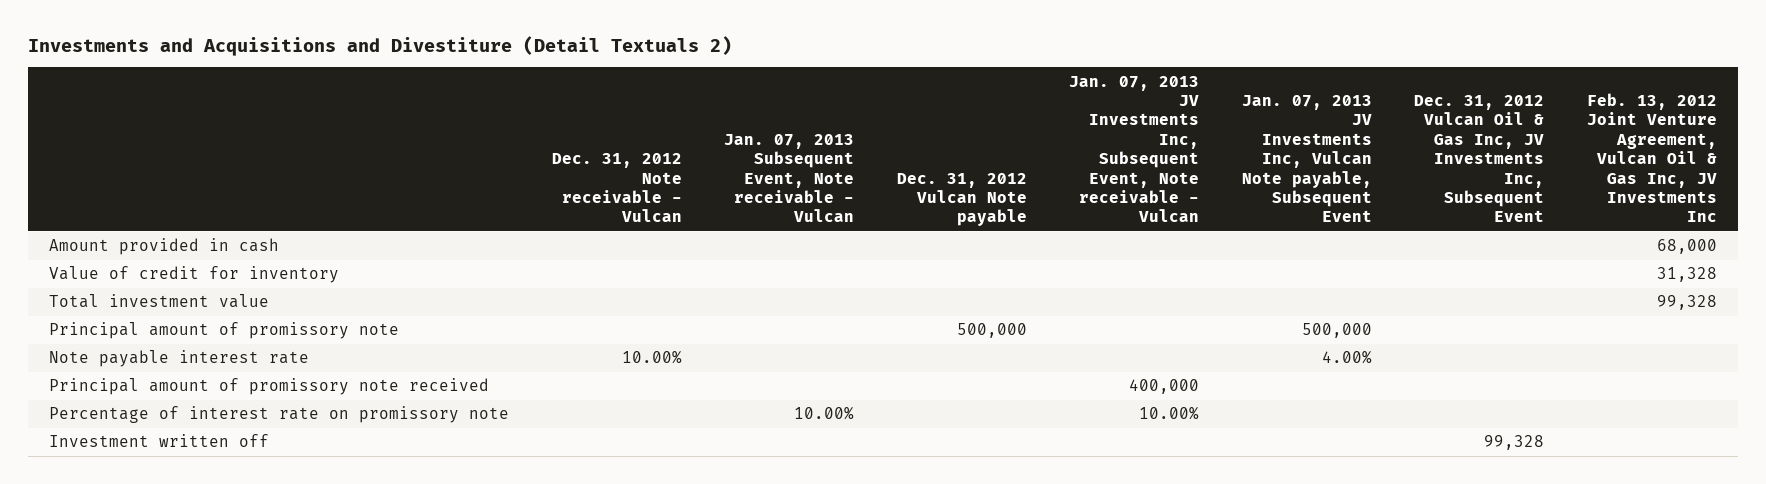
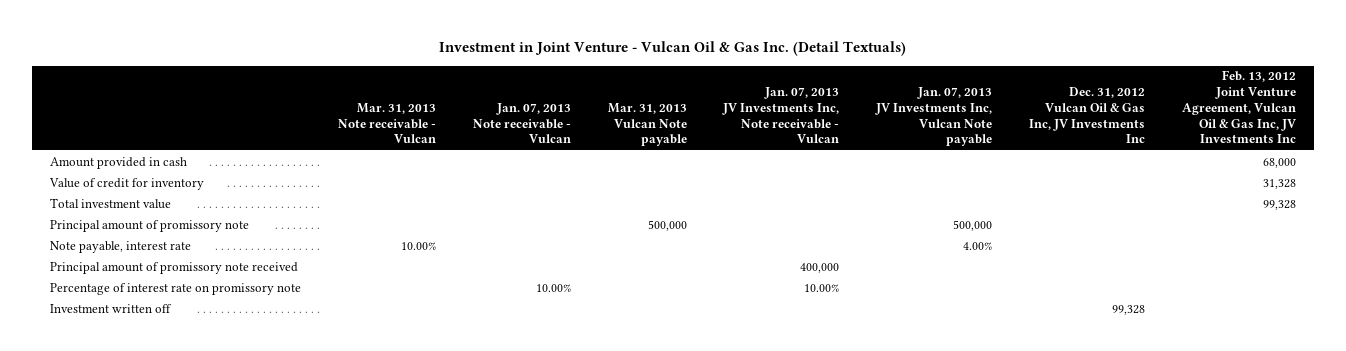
[27,35,732,56] Investments and Acquisitions and Divestiture (Detail Textuals 2) -> [438,41,906,57] Investment in Joint Venture - Vulcan Oil & Gas Inc. (Detail Textuals)
[551,153,682,223] Dec. 31, 2012 Note receivable - Vulcan -> none
[724,133,855,223] Jan. 07, 2013 Subsequent Event, Note receivable - Vulcan -> none
[896,172,1027,227] Dec. 31, 2012 Vulcan Note payable -> none
[1069,75,1200,223] Jan. 07, 2013 JV Investments Inc, Subsequent Event, Note receivable - Vulcan -> none
[1241,95,1372,223] Jan. 07, 2013 JV Investments Inc, Vulcan Note payable, Subsequent Event -> none
[1414,95,1545,223] Dec. 31, 2012 Vulcan Oil & Gas Inc, JV Investments Inc, Subsequent Event -> none
none -> [337,102,436,144] Mar. 31, 2013 Note receivable - Vulcan
none -> [472,102,571,144] Jan. 07, 2013 Note receivable - Vulcan
none -> [607,102,687,147] Mar. 31, 2013 Vulcan Note payable
none -> [722,87,840,144] Jan. 07, 2013 JV Investments Inc, Note receivable - Vulcan
none -> [875,87,993,147] Jan. 07, 2013 JV Investments Inc, Vulcan Note payable
none -> [1028,87,1145,144] Dec. 31, 2012 Vulcan Oil & Gas Inc, JV Investments Inc
[48,350,309,368] Note payable interest rate -> [50,240,192,253] Note payable, interest rate

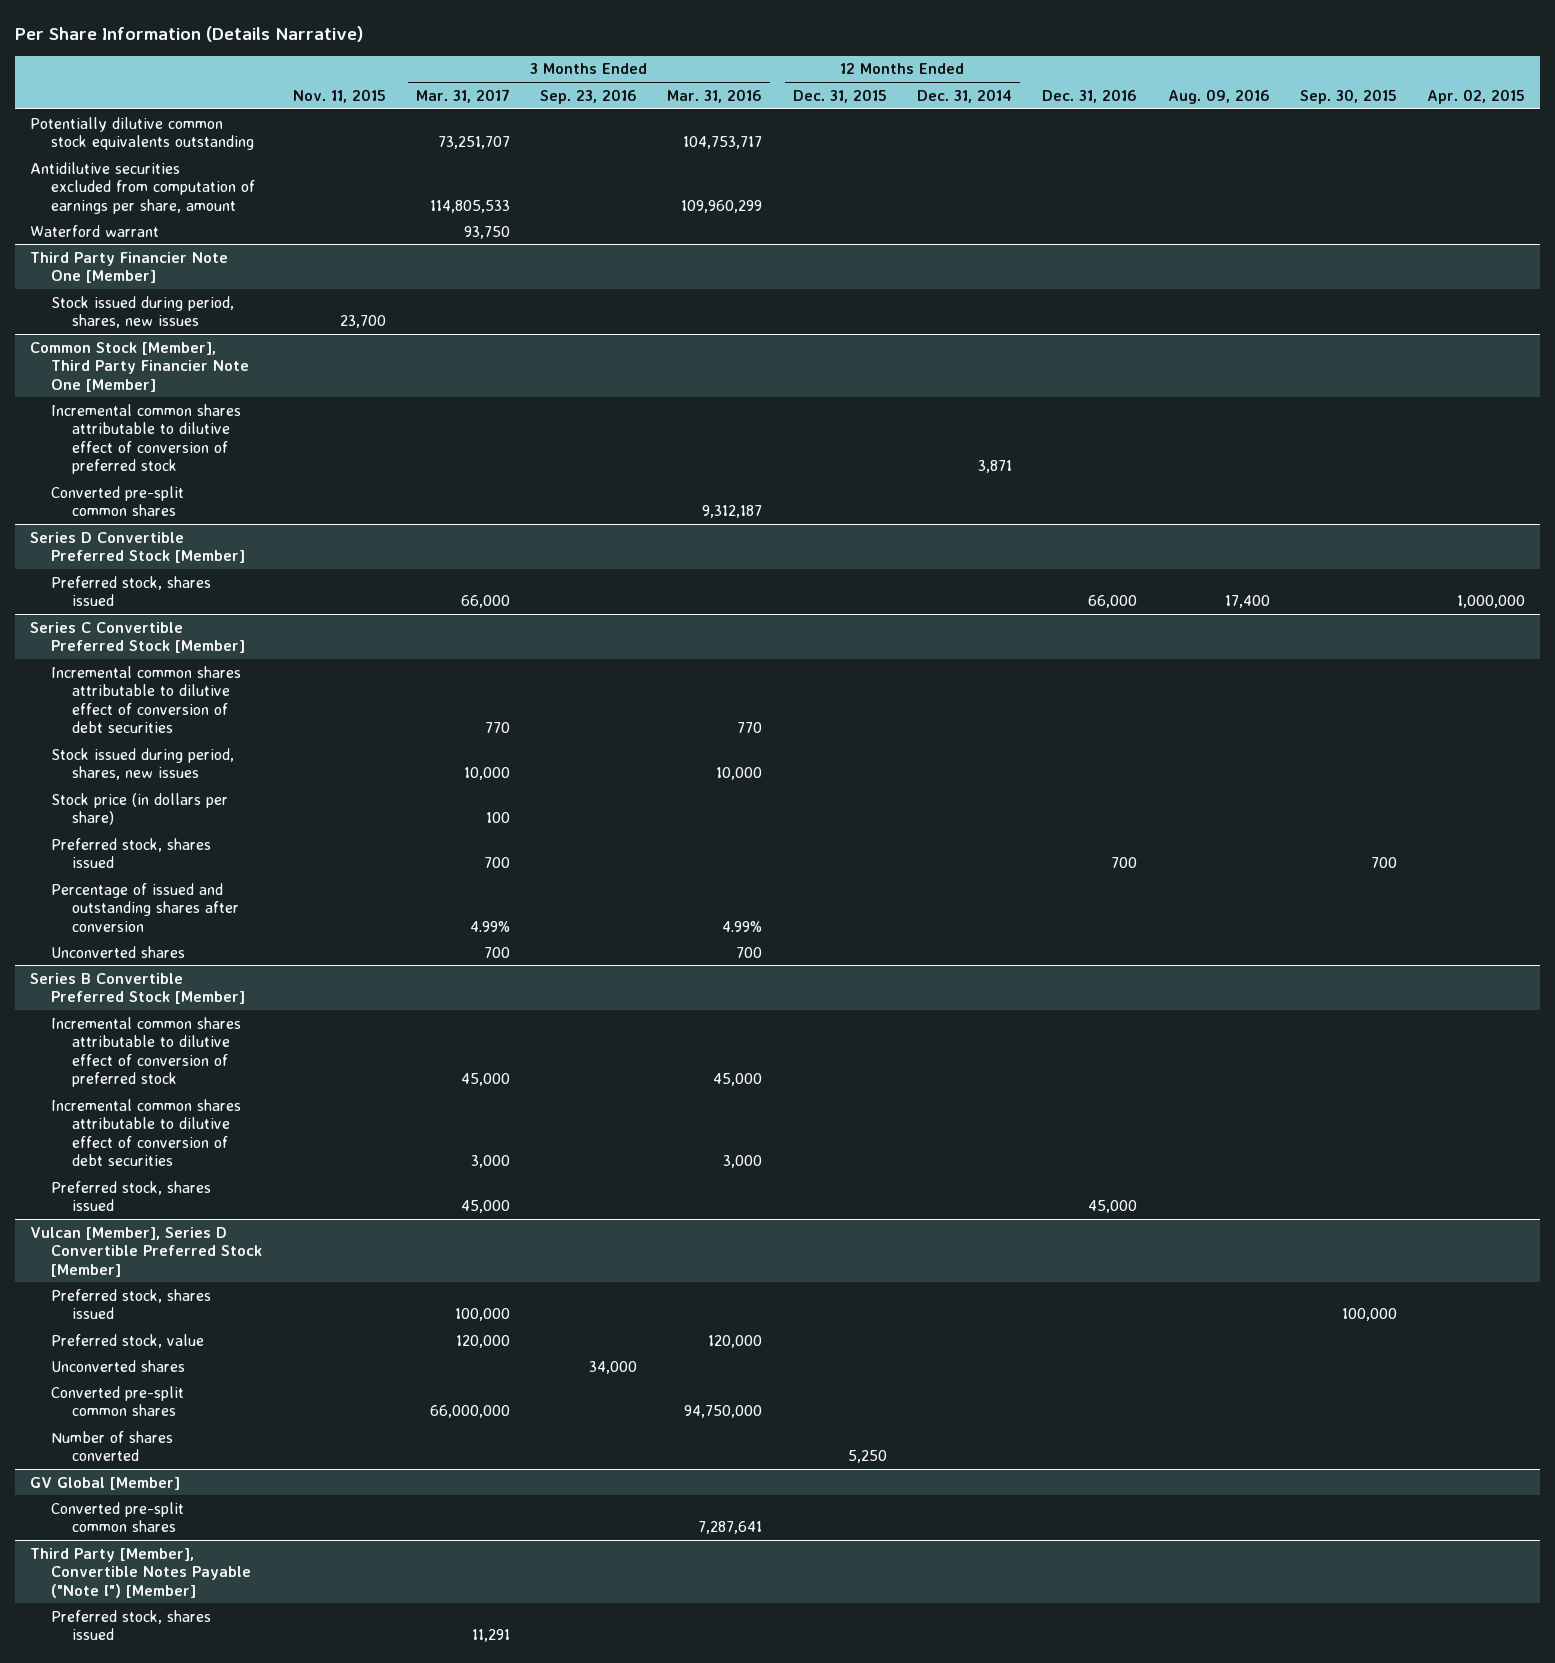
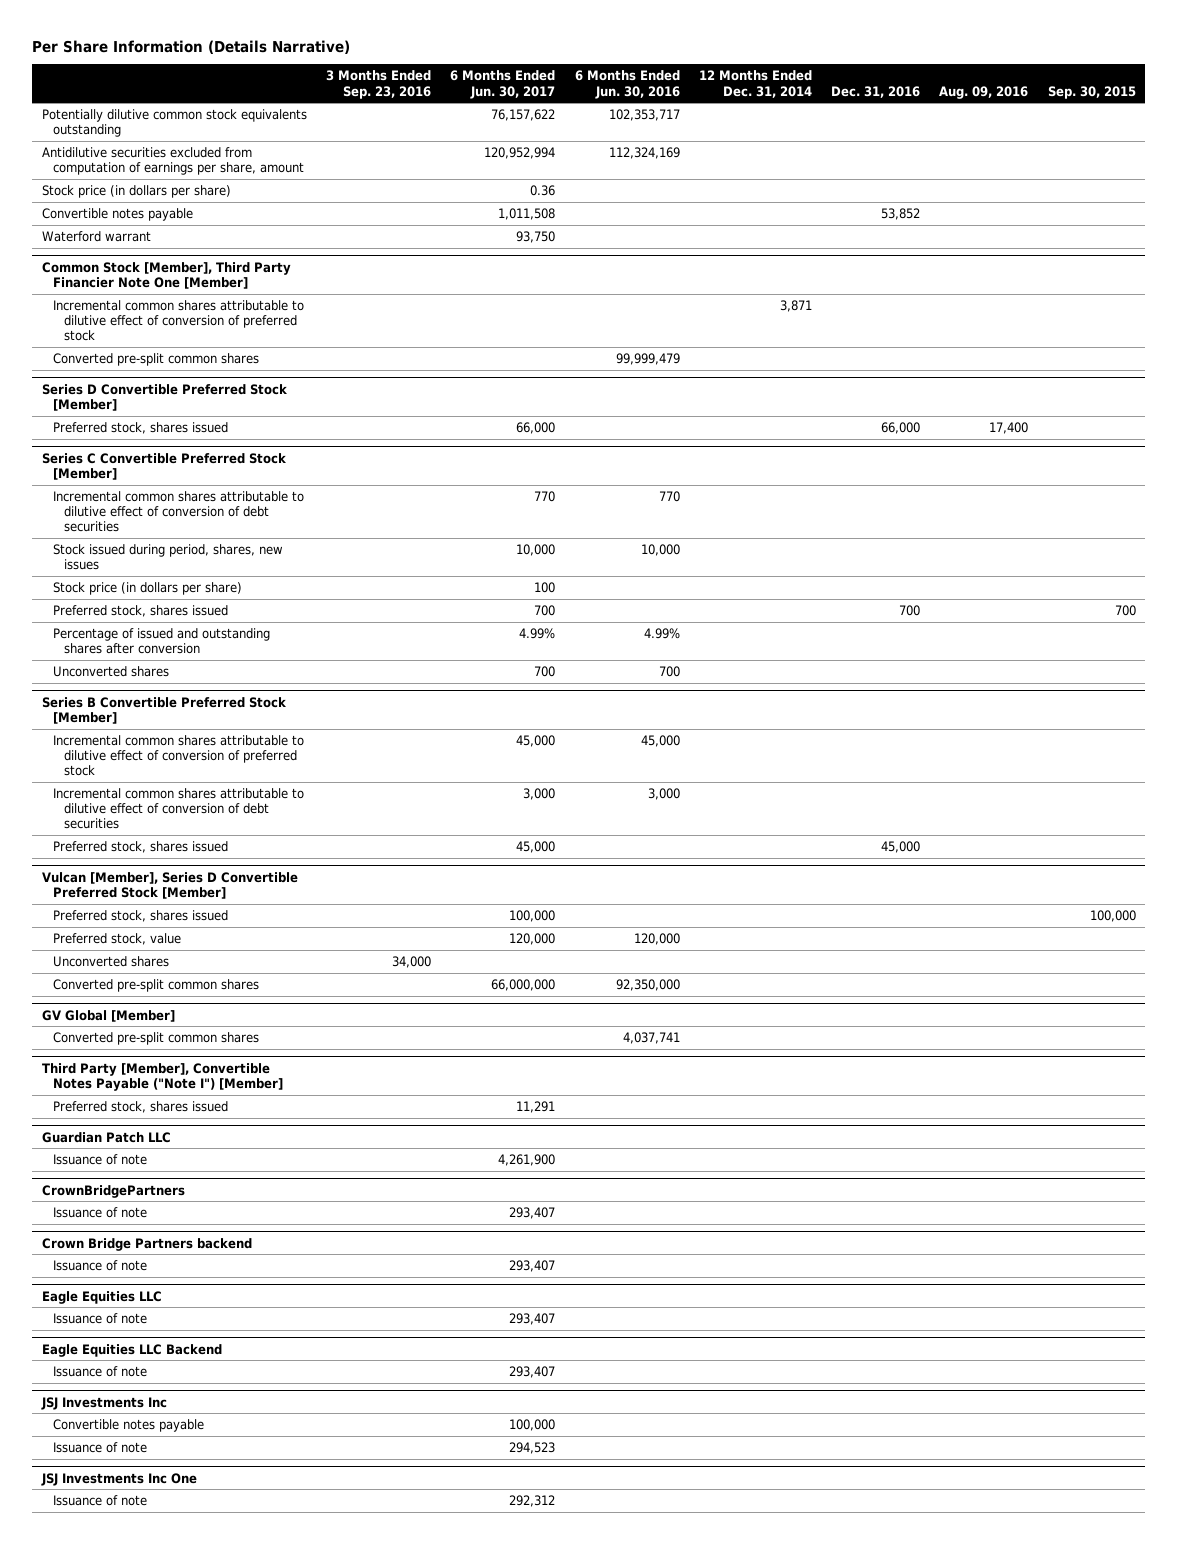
[292,88,386,103] Nov. 11, 2015 -> none
[415,88,510,103] Mar. 31, 2017 -> none
[667,88,763,103] Mar. 31, 2016 -> none
[792,88,887,103] Dec. 31, 2015 -> none
[1427,88,1526,104] Apr. 02, 2015 -> none
none -> [450,70,556,99] 6 Months Ended Jun. 30, 2017
none -> [574,70,680,99] 6 Months Ended Jun. 30, 2016
none -> [41,184,231,198] Stock price (in dollars per share)
none -> [41,207,193,221] Convertible notes payable
[30,251,229,284] Third Party Financier Note One [Member] -> none
[51,295,235,329] Stock issued during period, shares, new issues -> none
[51,1430,174,1462] Number of shares converted -> none
none -> [41,1131,171,1143] Guardian Patch LLC
none -> [53,1153,148,1165] Issuance of note
none -> [41,1184,185,1198] CrownBridgePartners
none -> [53,1206,148,1218] Issuance of note
none -> [41,1237,252,1251] Crown Bridge Partners backend
none -> [53,1259,148,1271] Issuance of note
none -> [41,1290,162,1304] Eagle Equities LLC
none -> [53,1312,148,1324] Issuance of note
none -> [41,1343,222,1357] Eagle Equities LLC Backend
none -> [53,1365,148,1377] Issuance of note
none -> [40,1396,167,1410] JSJ Investments Inc
none -> [53,1418,205,1432] Convertible notes payable
none -> [53,1441,148,1453] Issuance of note
none -> [40,1472,197,1486] JSJ Investments Inc One
none -> [53,1494,148,1506] Issuance of note

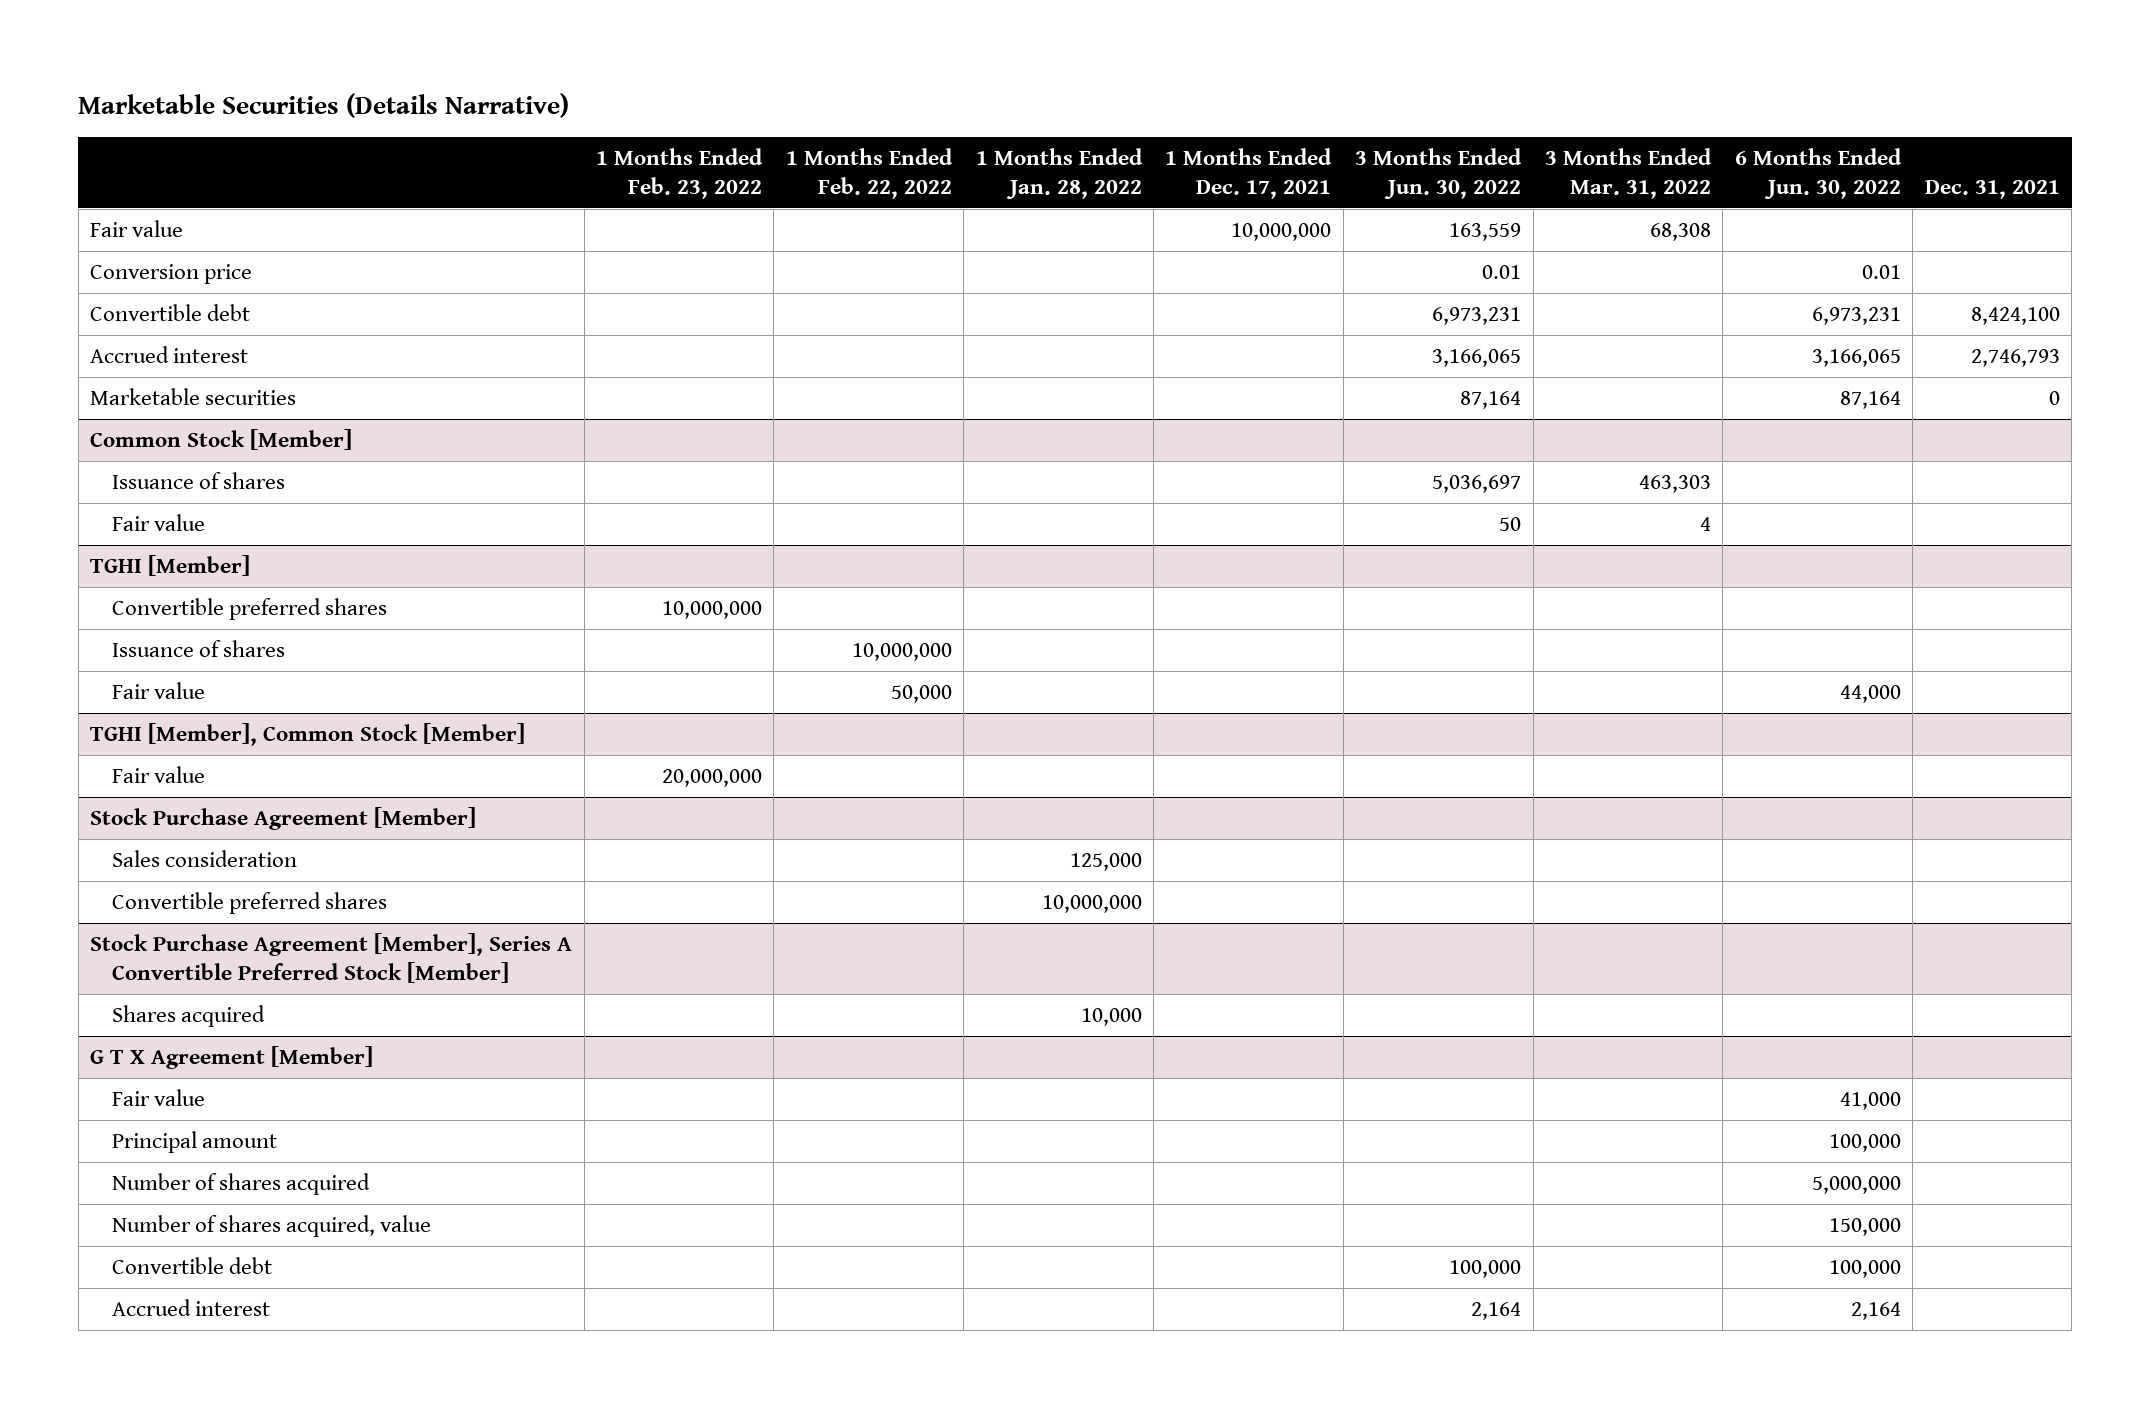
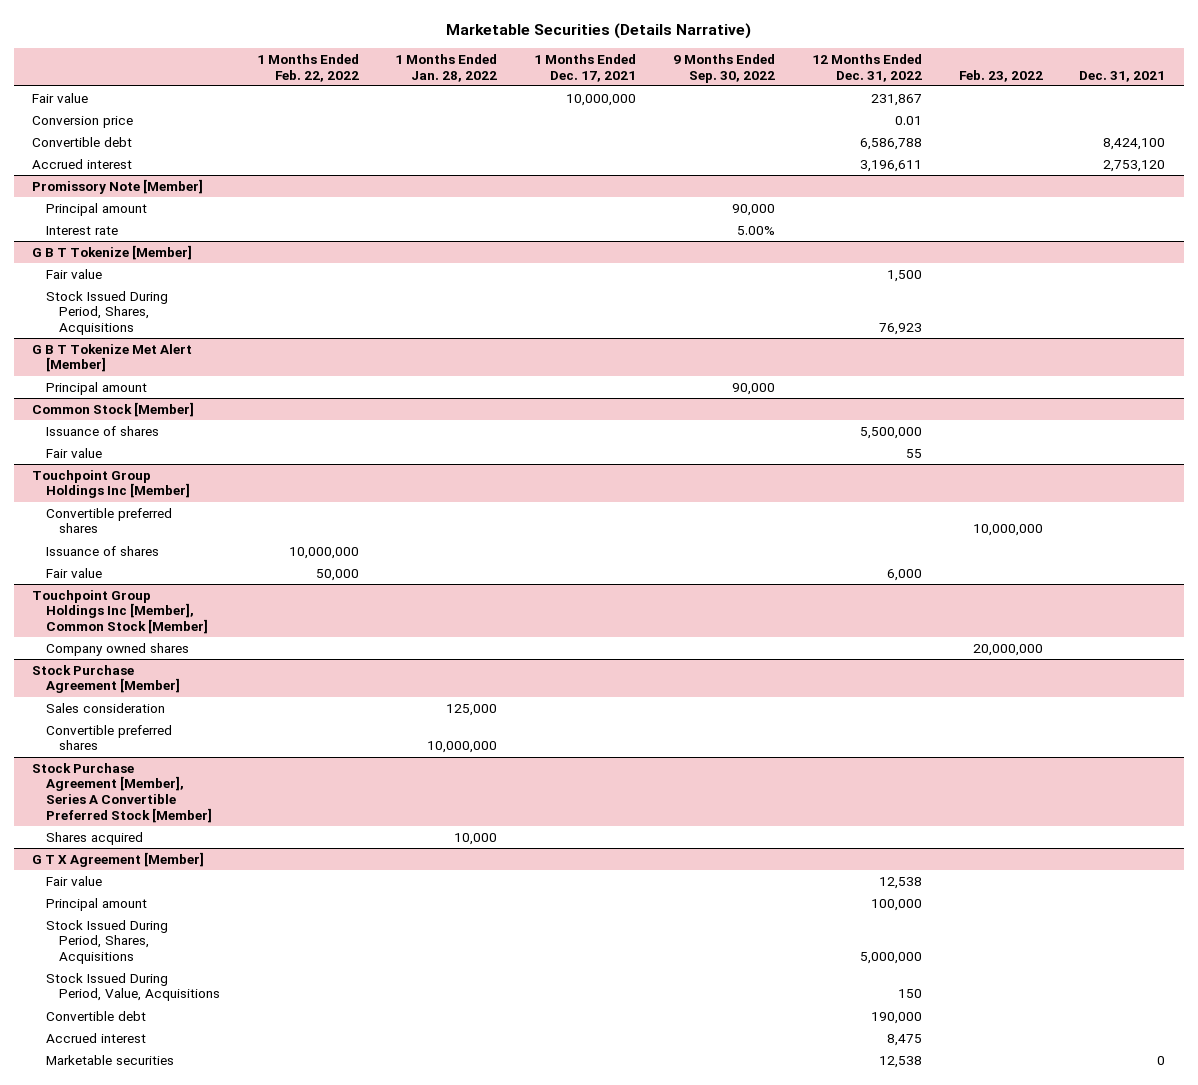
[595,148,763,200] 1 Months Ended Feb. 23, 2022 -> none
[1355,148,1523,200] 3 Months Ended Jun. 30, 2022 -> none
[1544,148,1712,200] 3 Months Ended Mar. 31, 2022 -> none
[1734,148,1902,200] 6 Months Ended Jun. 30, 2022 -> none
none -> [673,53,776,83] 9 Months Ended Sep. 30, 2022
none -> [811,53,922,82] 12 Months Ended Dec. 31, 2022
none -> [958,69,1043,82] Feb. 23, 2022
[90,388,297,406] Marketable securities -> none
[1970,349,2060,368] 2,746,793 -> [1103,159,1166,172] 2,753,120
none -> [32,178,204,194] Promissory Note [Member]
none -> [45,202,147,216] Principal amount
none -> [45,225,118,235] Interest rate
none -> [32,244,193,260] G B T Tokenize [Member]
none -> [45,268,102,279] Fair value
none -> [45,290,168,336] Stock Issued During Period, Shares, Acquisitions
none -> [32,343,193,373] G B T Tokenize Met Alert [Member]
none -> [45,381,147,395] Principal amount
[90,555,251,577] TGHI [Member] -> [32,469,190,499] Touchpoint Group Holdings Inc [Member]
[90,723,526,747] TGHI [Member], Common Stock [Member] -> none
[112,766,206,784] Fair value -> none
none -> [32,589,208,635] Touchpoint Group Holdings Inc [Member], Common Stock [Member]
none -> [45,642,189,656] Company owned shares
[112,1173,371,1196] Number of shares acquired -> [45,919,168,965] Stock Issued During Period, Shares, Acquisitions
[112,1215,432,1238] Number of shares acquired, value -> [45,972,220,1002] Stock Issued During Period, Value, Acquisitions
none -> [45,1054,174,1065] Marketable securities

